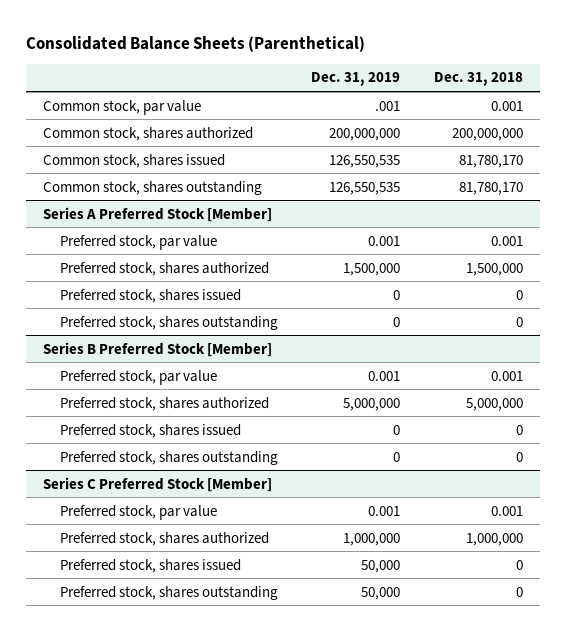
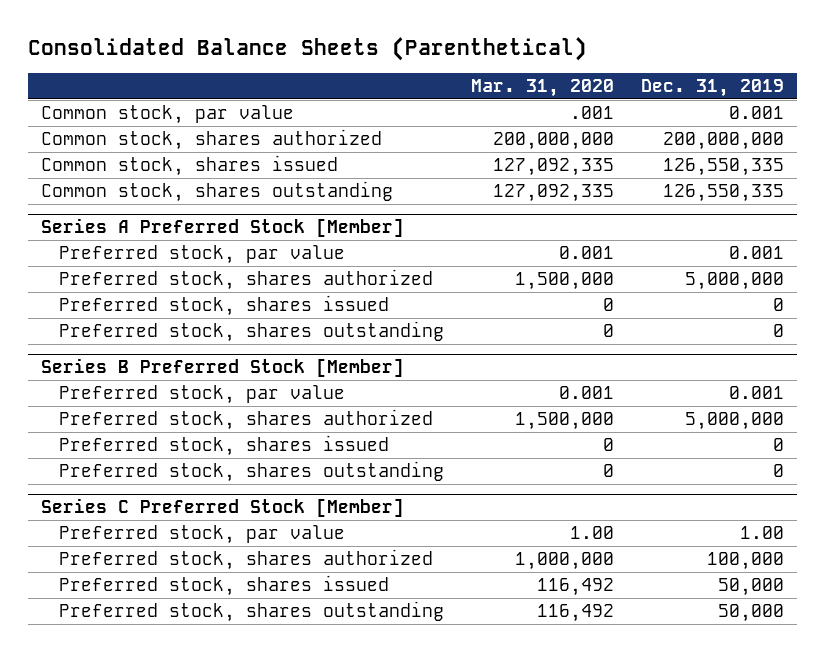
[434,72,524,87] Dec. 31, 2018 -> none
none -> [470,79,614,98] Mar. 31, 2020
[375,100,401,111] .001 -> [728,106,784,120] 0.001
[329,154,401,168] 126,550,535 -> [662,158,784,177] 126,550,335
[329,181,401,195] 126,550,535 -> [662,184,784,203] 126,550,335
[343,262,401,276] 1,500,000 -> [684,272,784,291] 5,000,000
[368,505,401,516] 0.001 -> [739,526,784,540] 1.00
[343,532,401,546] 1,000,000 -> [706,552,784,571] 100,000

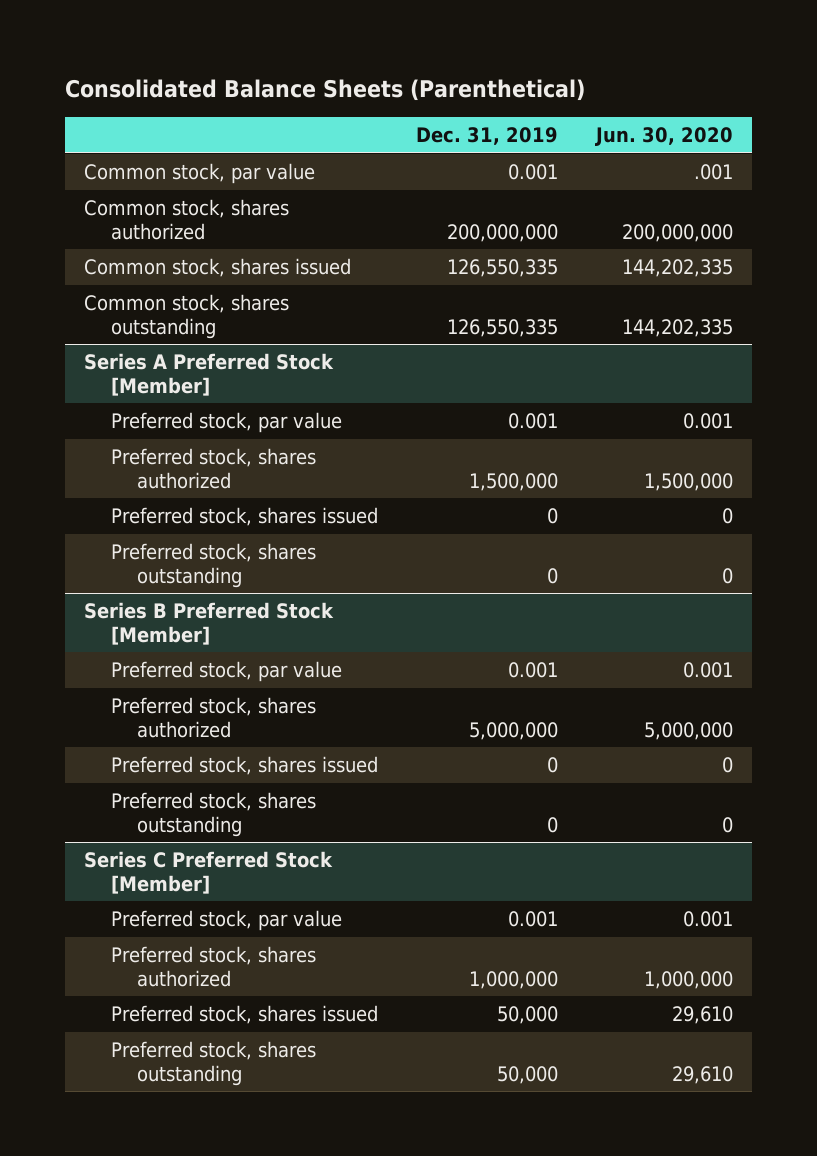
[470,79,614,98] Mar. 31, 2020 -> none
none -> [594,127,733,147] Jun. 30, 2020
[684,272,784,291] 5,000,000 -> [468,472,558,491] 1,500,000
[739,526,784,540] 1.00 -> [507,911,558,928] 0.001
[706,552,784,571] 100,000 -> [468,970,558,989] 1,000,000

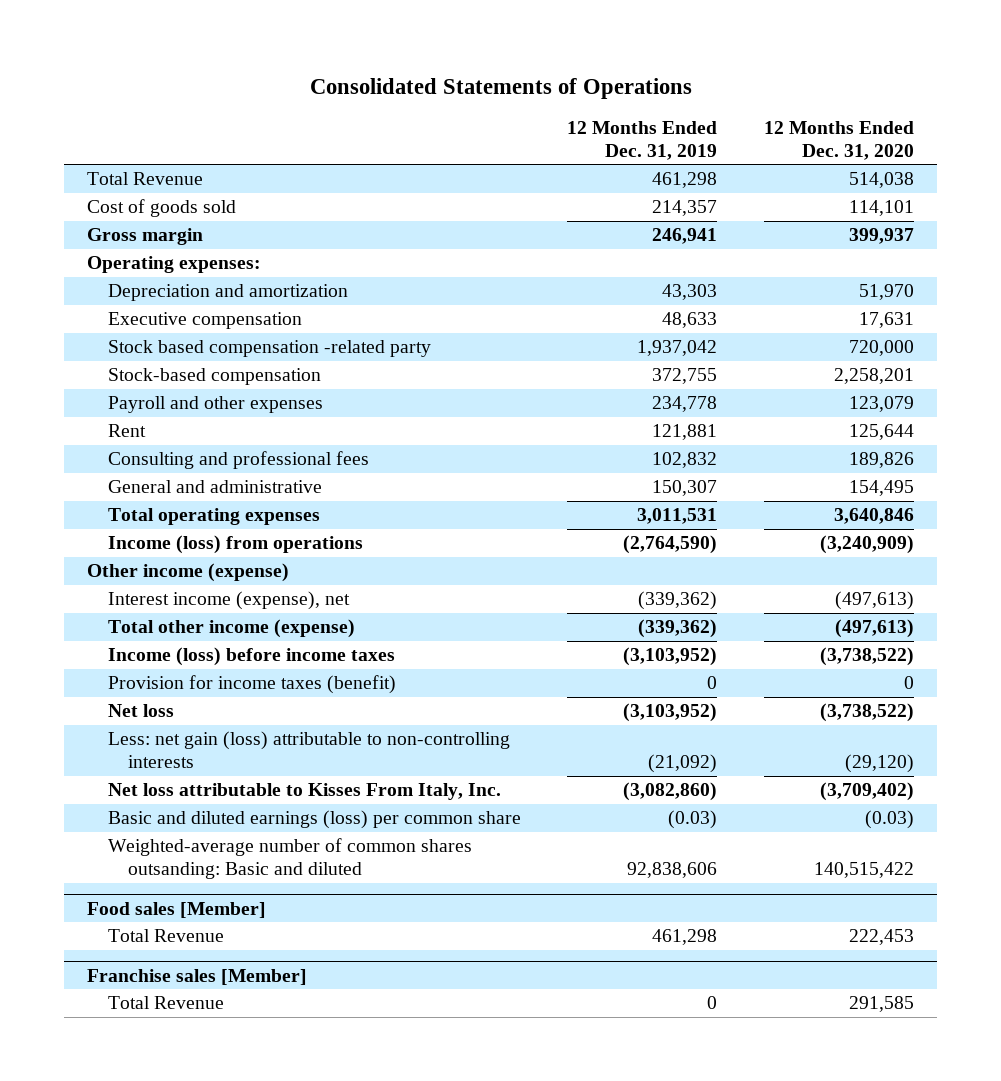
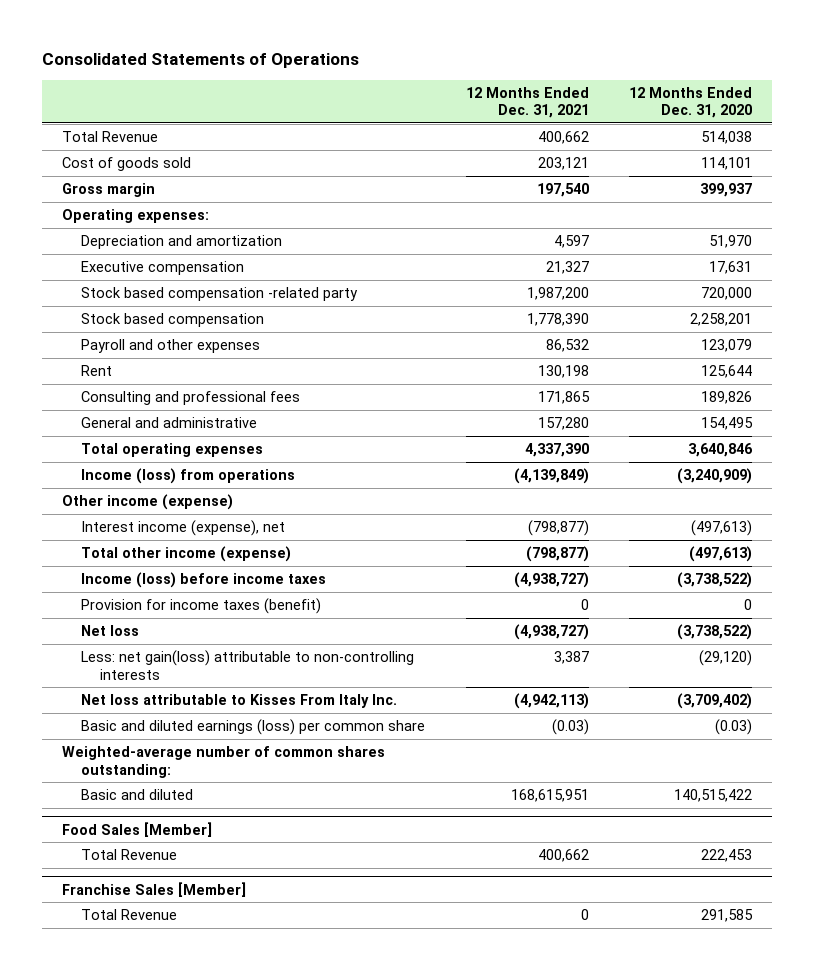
[567,121,718,160] 12 Months Ended Dec. 31, 2019 -> none
none -> [465,86,589,119] 12 Months Ended Dec. 31, 2021
[107,368,321,386] Stock-based compensation -> [81,312,265,327] Stock based compensation
[107,731,510,768] Less: net gain (loss) attributable to non-controlling interests -> [81,649,415,680] Less: net gain(loss) attributable to non-controlling interests
[107,783,501,801] Net loss attributable to Kisses From Italy, Inc. -> [81,693,398,708] Net loss attributable to Kisses From Italy Inc.
none -> [62,745,386,778] Weighted-average number of common shares outstanding:
[107,838,472,879] Weighted-average number of common shares outsanding: Basic and diluted -> [81,788,194,800] Basic and diluted
[87,901,267,918] Food sales [Member] -> [62,821,213,837] Food Sales [Member]
[87,968,308,985] Franchise sales [Member] -> [62,881,247,897] Franchise Sales [Member]

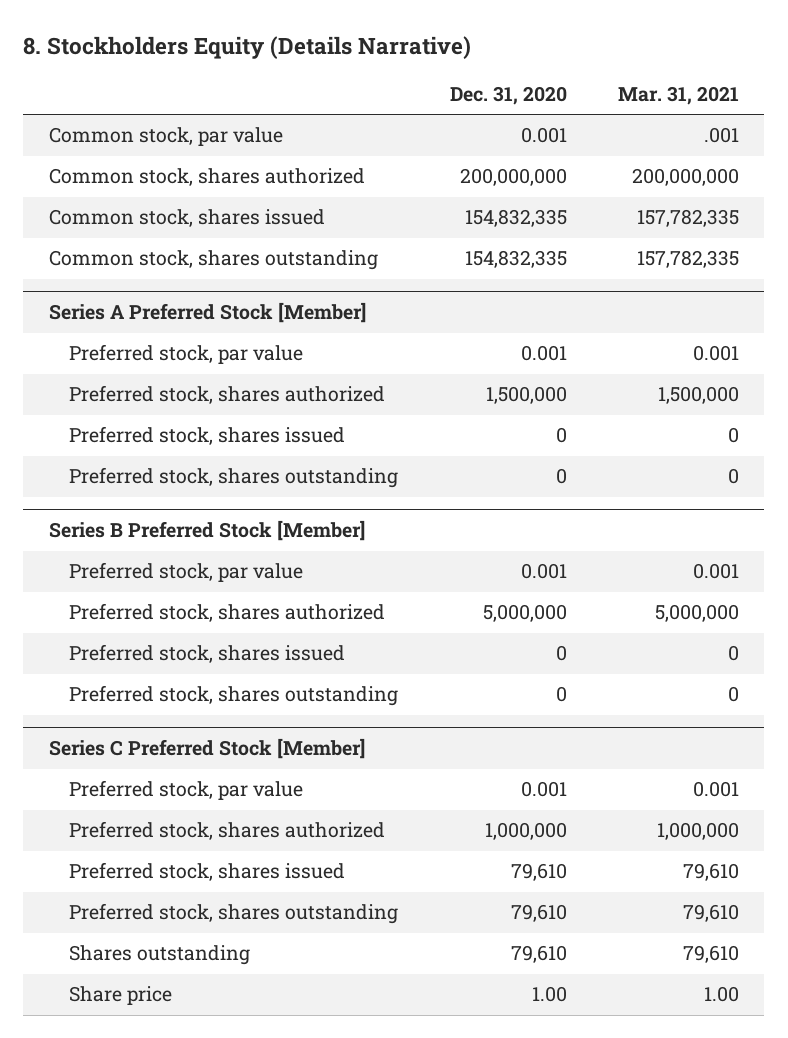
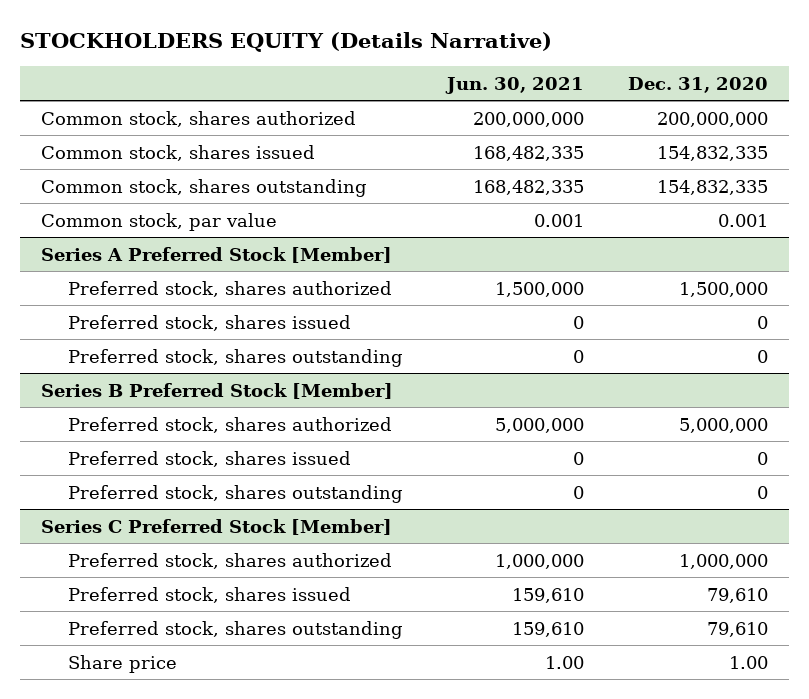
[23,36,472,60] 8. Stockholders Equity (Details Narrative) -> [19,31,552,52] STOCKHOLDERS EQUITY (Details Narrative)
[617,86,739,106] Mar. 31, 2021 -> none
none -> [444,76,584,94] Jun. 30, 2021
[49,127,284,147] Common stock, par value -> [41,212,278,231] Common stock, par value
[69,344,304,365] Preferred stock, par value -> none
[69,562,304,583] Preferred stock, par value -> none
[69,780,304,801] Preferred stock, par value -> none
[69,945,251,966] Shares outstanding -> none

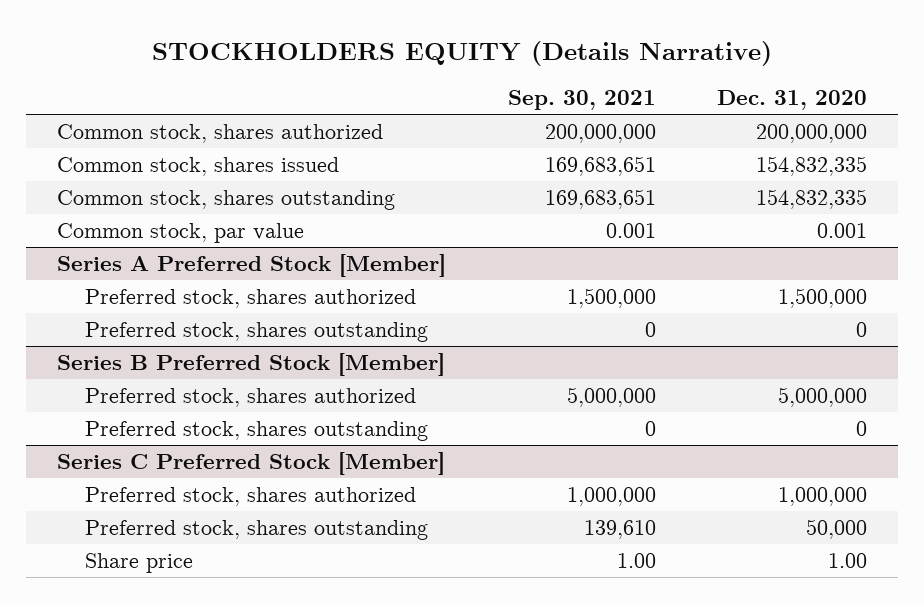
[444,76,584,94] Jun. 30, 2021 -> none
none -> [507,90,656,111] Sep. 30, 2021
[68,314,352,331] Preferred stock, shares issued -> none
[68,450,352,467] Preferred stock, shares issued -> none
[68,586,352,603] Preferred stock, shares issued -> none
[706,621,768,637] 79,610 -> [806,519,868,540] 50,000

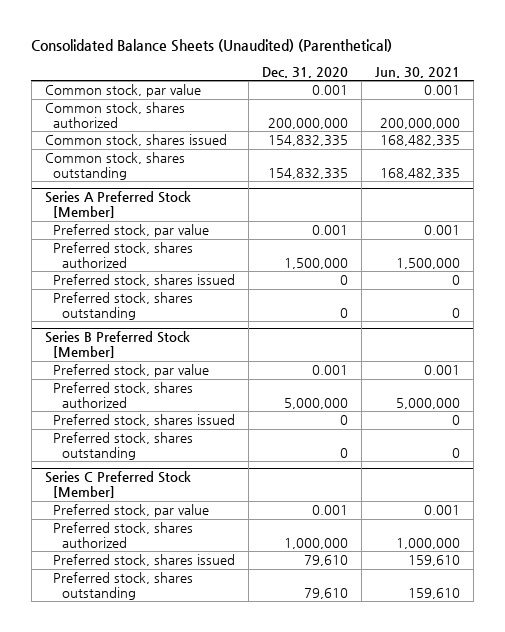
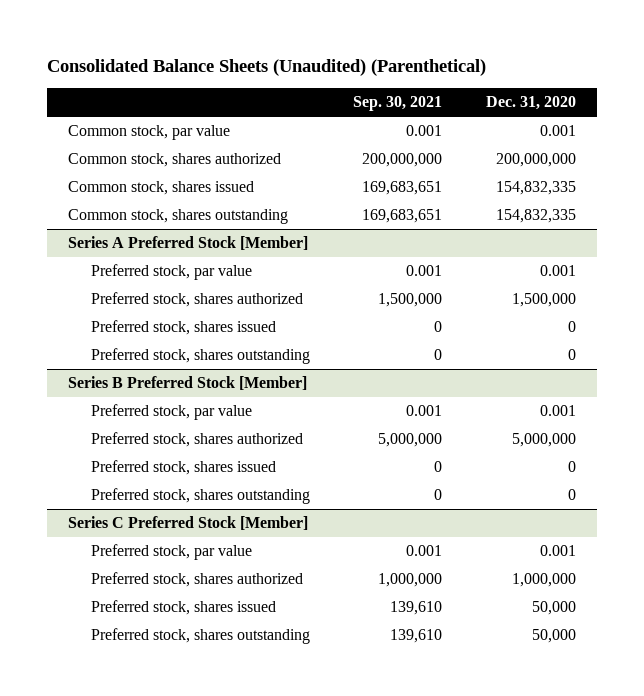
[375,66,461,78] Jun. 30, 2021 -> none
none -> [353,96,443,112] Sep. 30, 2021
[304,555,349,567] 79,610 -> [531,601,576,616] 50,000
[304,587,349,599] 79,610 -> [531,629,576,644] 50,000

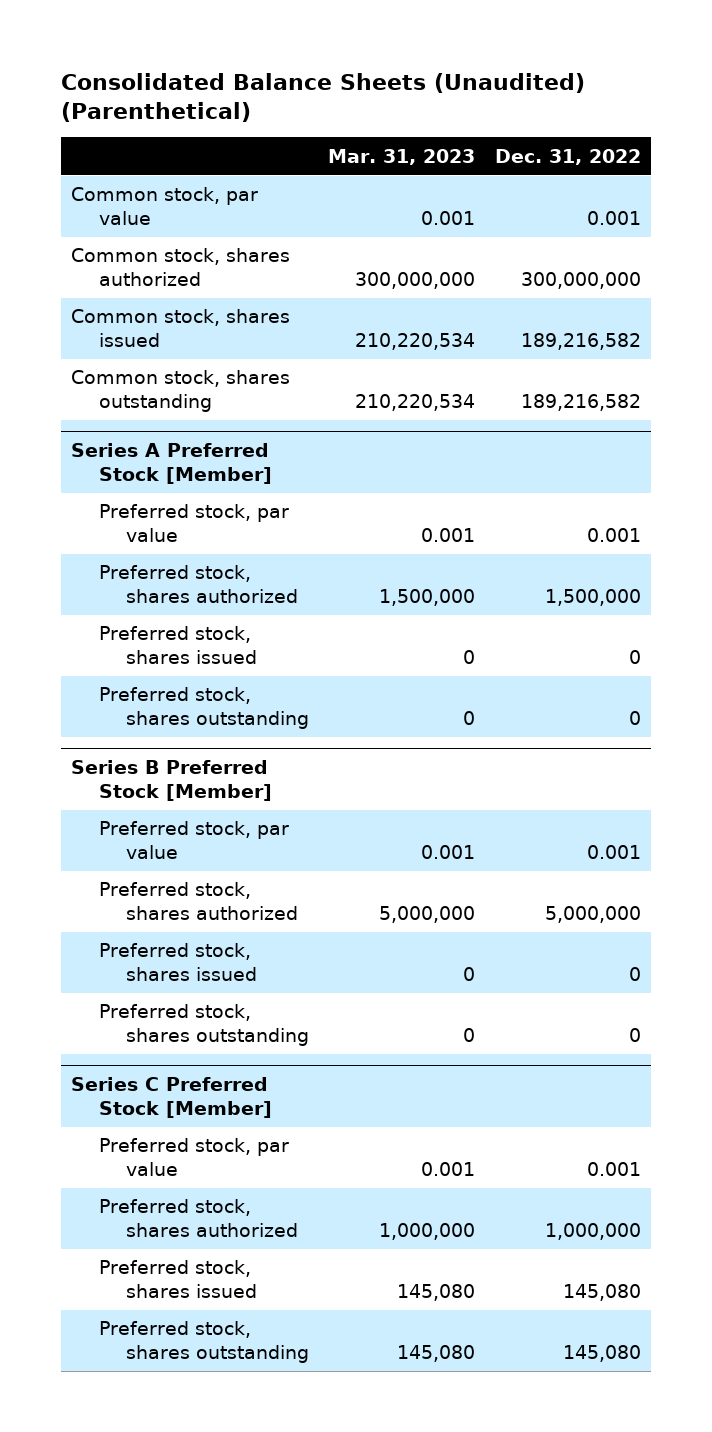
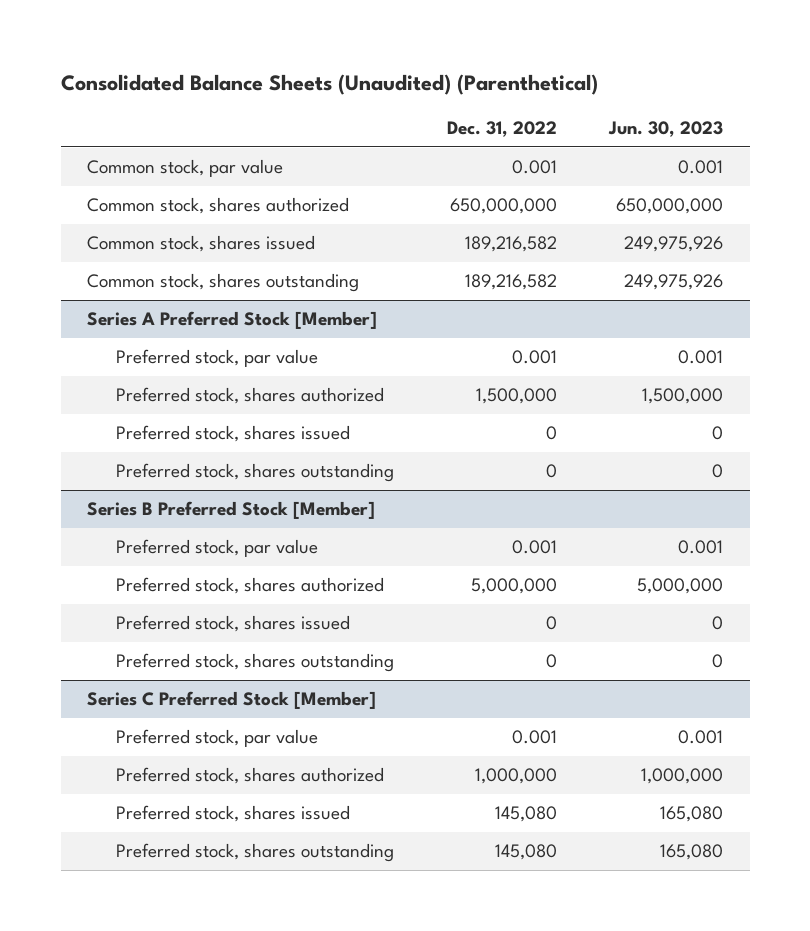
[328,148,476,165] Mar. 31, 2023 -> none
none -> [608,121,724,138] Jun. 30, 2023
[521,272,642,290] 300,000,000 -> [449,198,557,215] 650,000,000

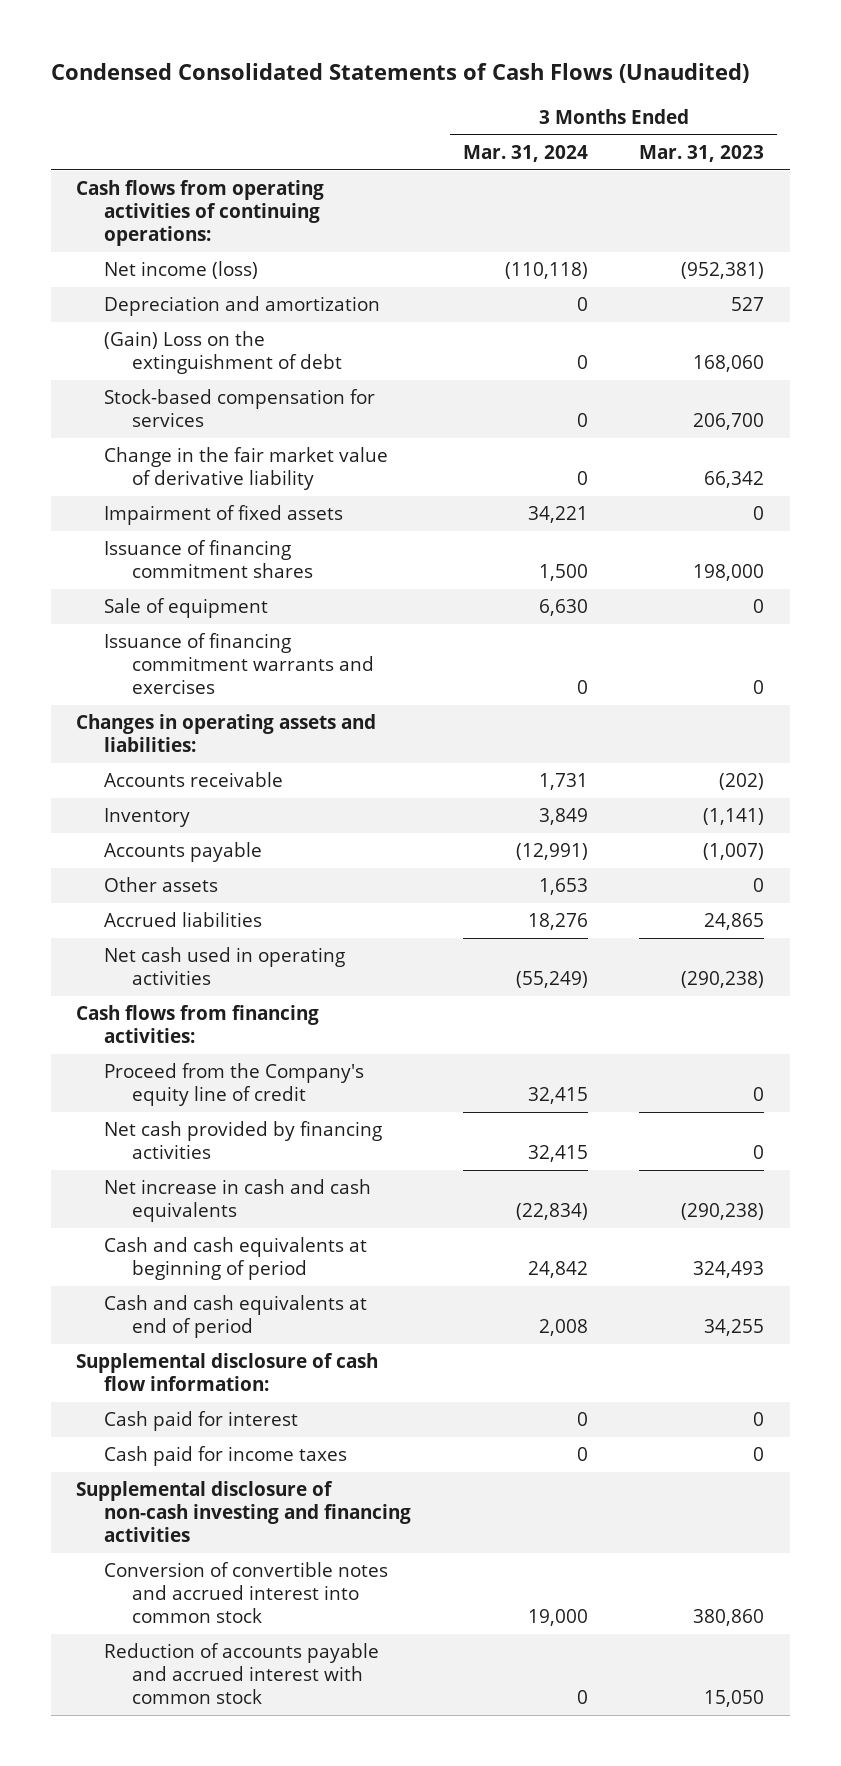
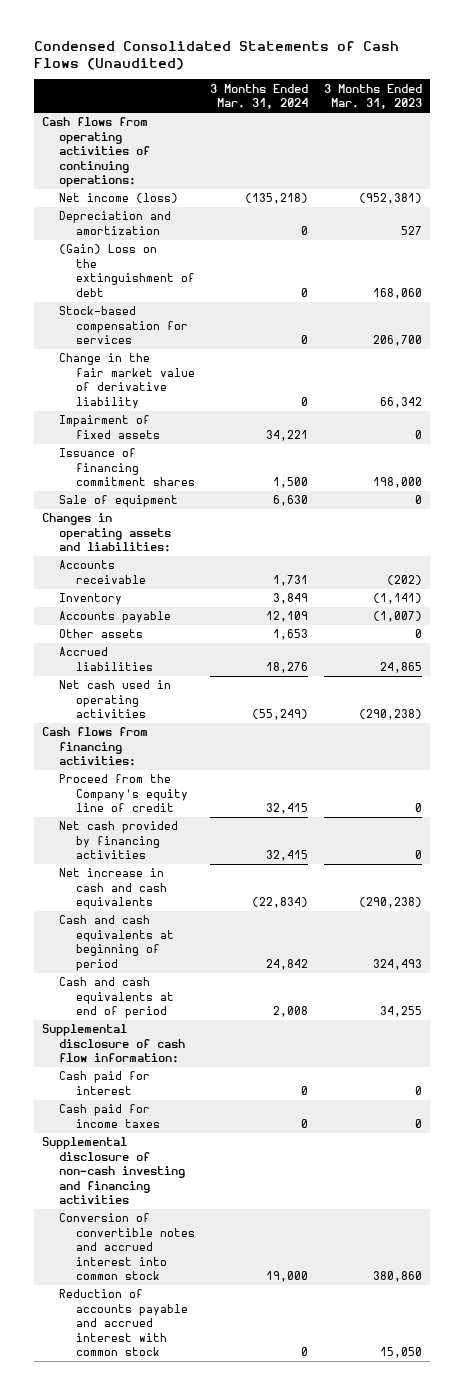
[504,262,588,280] (110,118) -> [245,193,309,205] (135,218)
[104,633,375,695] Issuance of financing commitment warrants and exercises -> none
[515,843,588,861] (12,991) -> [266,611,309,623] 12,109

